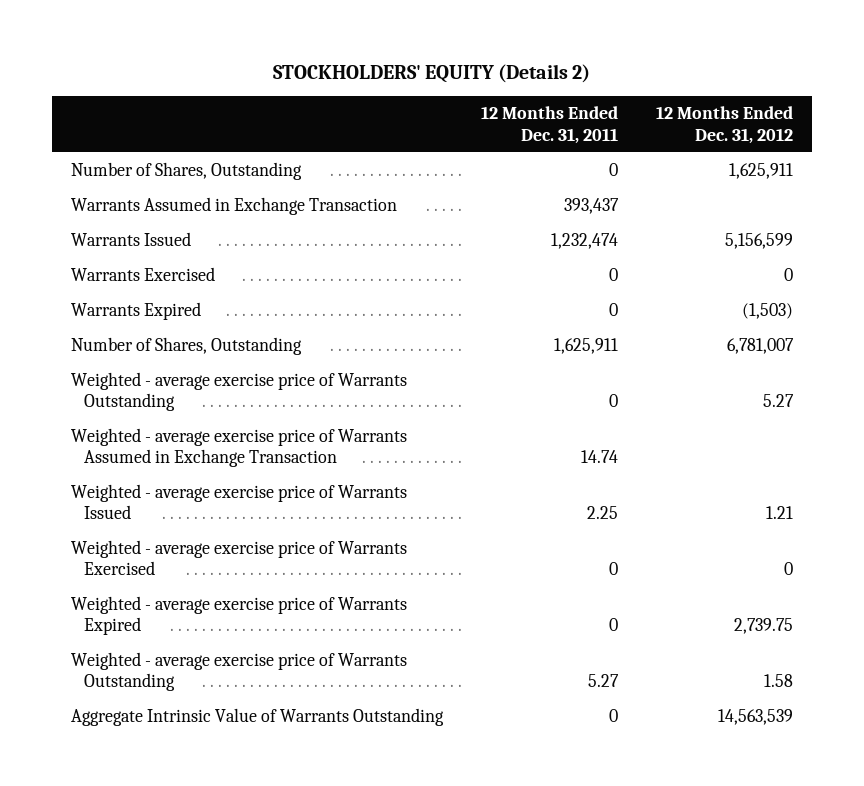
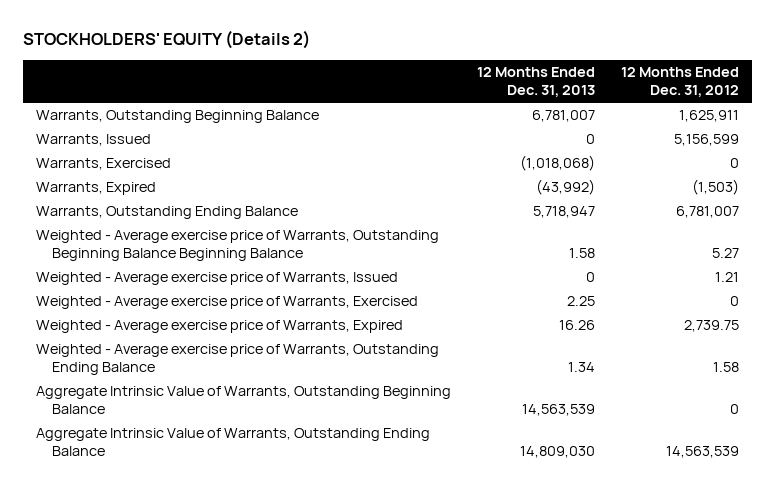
[480,106,618,144] 12 Months Ended Dec. 31, 2011 -> none
none -> [476,67,595,98] 12 Months Ended Dec. 31, 2013
[70,197,397,216] Warrants Assumed in Exchange Transaction -> none
[70,428,407,468] Weighted - average exercise price of Warrants Assumed in Exchange Transaction -> none
[70,162,302,181] Number of Shares, Outstanding -> [36,110,320,124] Warrants, Outstanding Beginning Balance
[70,232,191,247] Warrants Issued -> [36,134,152,147] Warrants, Issued
[70,267,215,282] Warrants Exercised -> [36,158,172,171] Warrants, Exercised
[70,302,201,321] Warrants Expired -> [36,182,157,196] Warrants, Expired
[70,337,302,356] Number of Shares, Outstanding -> [36,206,299,220] Warrants, Outstanding Ending Balance
[70,372,407,412] Weighted - average exercise price of Warrants Outstanding -> [36,230,440,262] Weighted - Average exercise price of Warrants, Outstanding Beginning Balance Beginning Balance
[70,484,407,520] Weighted - average exercise price of Warrants Issued -> [36,272,399,286] Weighted - Average exercise price of Warrants, Issued
[70,540,407,576] Weighted - average exercise price of Warrants Exercised -> [36,296,419,310] Weighted - Average exercise price of Warrants, Exercised
[70,596,407,636] Weighted - average exercise price of Warrants Expired -> [36,320,404,334] Weighted - Average exercise price of Warrants, Expired
[70,652,407,692] Weighted - average exercise price of Warrants Outstanding -> [36,344,440,376] Weighted - Average exercise price of Warrants, Outstanding Ending Balance
[70,708,444,727] Aggregate Intrinsic Value of Warrants Outstanding -> [36,386,452,415] Aggregate Intrinsic Value of Warrants, Outstanding Beginning Balance
[717,709,793,726] 14,563,539 -> [729,404,739,415] 0
none -> [36,428,431,457] Aggregate Intrinsic Value of Warrants, Outstanding Ending Balance

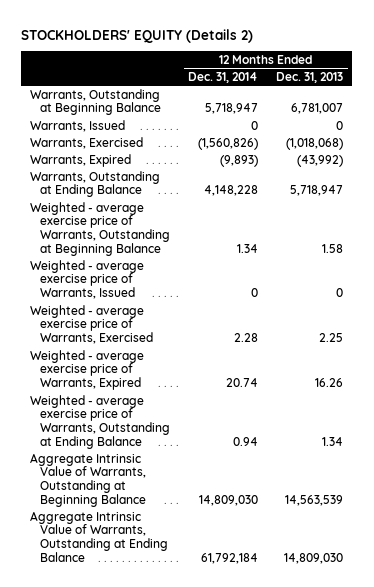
[620,67,739,98] 12 Months Ended Dec. 31, 2012 -> none
none -> [188,71,259,83] Dec. 31, 2014
[36,110,320,124] Warrants, Outstanding Beginning Balance -> [30,88,162,116] Warrants, Outstanding at Beginning Balance
[36,206,299,220] Warrants, Outstanding Ending Balance -> [30,170,161,198] Warrants, Outstanding at Ending Balance
[36,230,440,262] Weighted - Average exercise price of Warrants, Outstanding Beginning Balance Beginning Balance -> [30,201,171,257] Weighted - average exercise price of Warrants, Outstanding at Beginning Balance
[36,272,399,286] Weighted - Average exercise price of Warrants, Issued -> [30,259,145,300] Weighted - average exercise price of Warrants, Issued
[36,296,419,310] Weighted - Average exercise price of Warrants, Exercised -> [30,304,154,345] Weighted - average exercise price of Warrants, Exercised
[36,320,404,334] Weighted - Average exercise price of Warrants, Expired -> [30,349,145,391] Weighted - average exercise price of Warrants, Expired
[36,344,440,376] Weighted - Average exercise price of Warrants, Outstanding Ending Balance -> [30,394,171,450] Weighted - average exercise price of Warrants, Outstanding at Ending Balance
[36,386,452,415] Aggregate Intrinsic Value of Warrants, Outstanding Beginning Balance -> [30,452,147,508] Aggregate Intrinsic Value of Warrants, Outstanding at Beginning Balance
[36,428,431,457] Aggregate Intrinsic Value of Warrants, Outstanding Ending Balance -> [30,510,169,563] Aggregate Intrinsic Value of Warrants, Outstanding at Ending Balance

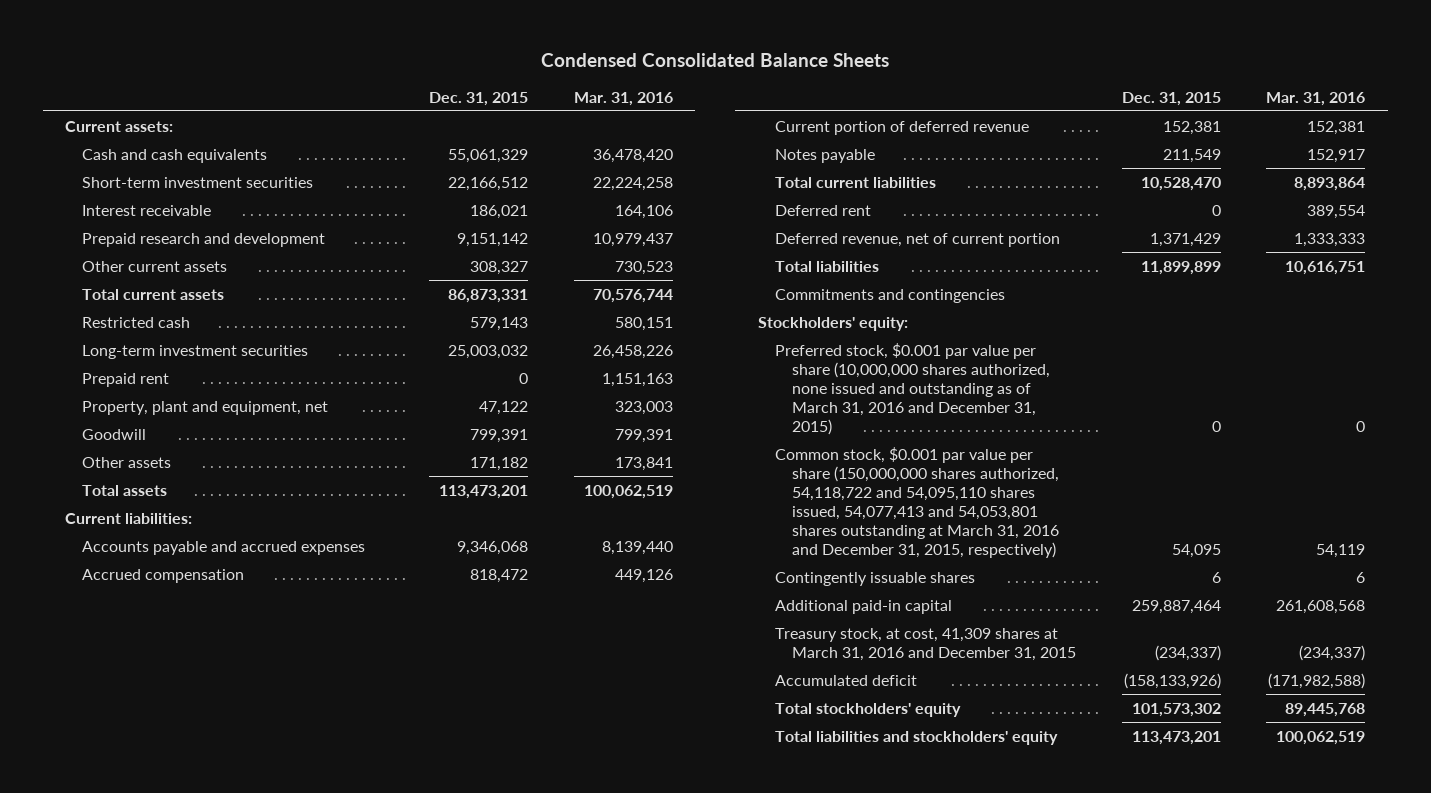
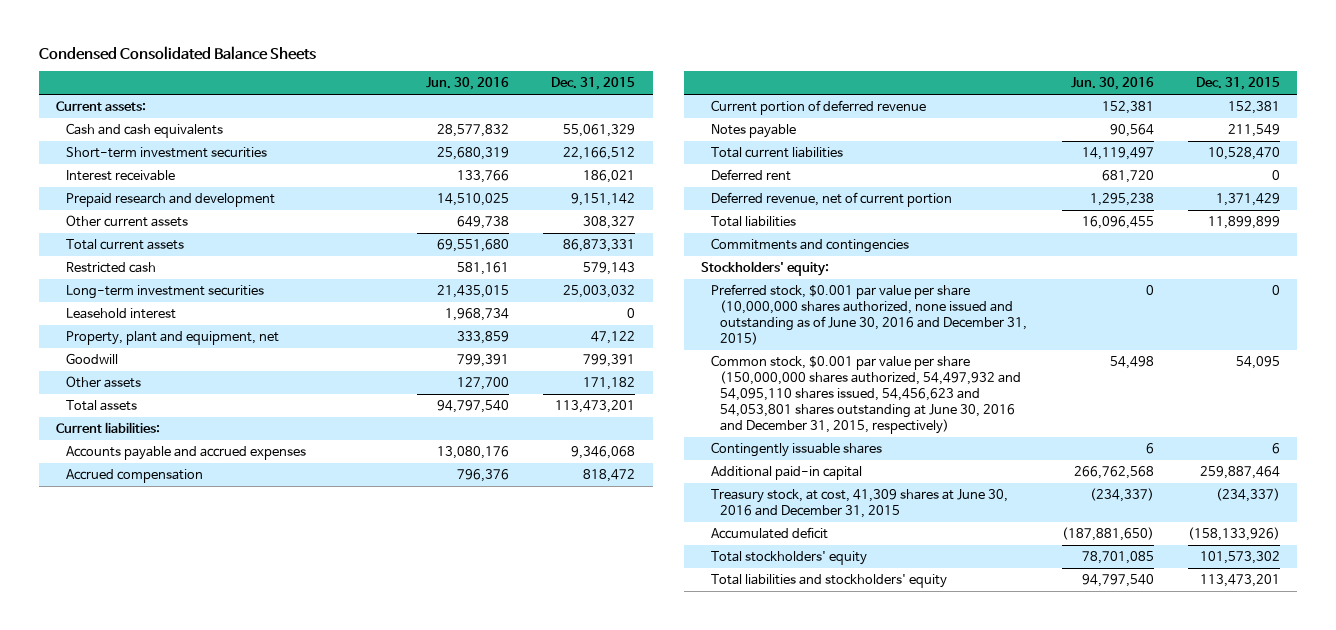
[573,91,673,106] Mar. 31, 2016 -> none
none -> [426,77,510,91] Jun. 30, 2016
[82,372,170,387] Prepaid rent -> none
none -> [66,308,177,320] Leasehold interest
[775,342,1051,435] Preferred stock, $0.001 par value per share (10,000,000 shares authorized, none issued and outstanding as of March 31, 2016 and December 31, 2015) -> [710,284,1028,345] Preferred stock, $0.001 par value per share (10,000,000 shares authorized, none issued and outstanding as of June 30, 2016 and December 31, 2015)
[775,446,1060,558] Common stock, $0.001 par value per share (150,000,000 shares authorized, 54,118,722 and 54,095,110 shares issued, 54,077,413 and 54,053,801 shares outstanding at March 31, 2016 and December 31, 2015, respectively) -> [710,355,1022,434] Common stock, $0.001 par value per share (150,000,000 shares authorized, 54,497,932 and 54,095,110 shares issued, 54,456,623 and 54,053,801 shares outstanding at June 30, 2016 and December 31, 2015, respectively)
[775,627,1077,661] Treasury stock, at cost, 41,309 shares at March 31, 2016 and December 31, 2015 -> [710,489,1008,518] Treasury stock, at cost, 41,309 shares at June 30, 2016 and December 31, 2015

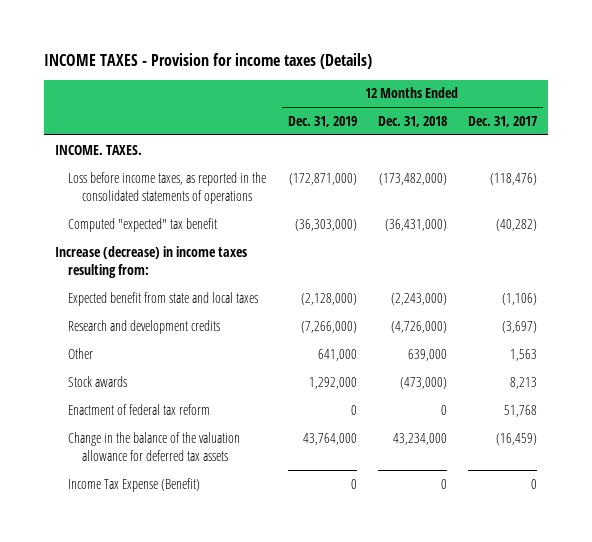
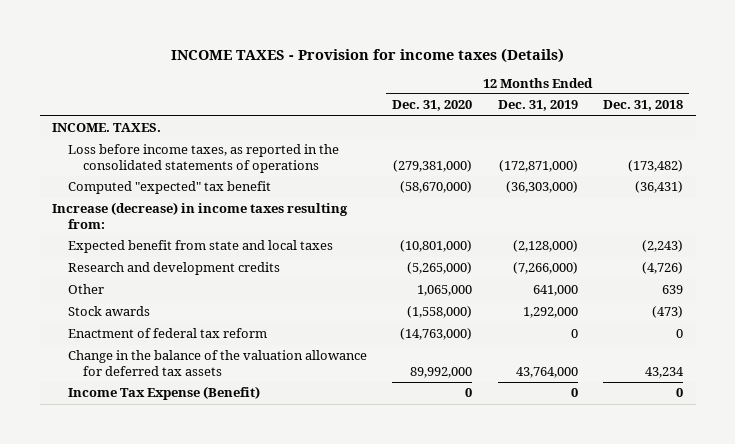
[468,115,538,127] Dec. 31, 2017 -> none
none -> [392,100,473,112] Dec. 31, 2020
[378,172,447,185] (173,482,000) -> [628,159,684,172] (173,482)
[384,218,447,231] (36,431,000) -> [635,181,684,194] (36,431)
[390,292,447,305] (2,243,000) -> [642,240,684,253] (2,243)
[390,320,447,333] (4,726,000) -> [642,262,684,275] (4,726)
[407,348,447,361] 639,000 -> [662,285,684,295] 639
[399,376,447,389] (473,000) -> [652,306,684,319] (473)
[392,432,447,445] 43,234,000 -> [645,366,685,378] 43,234

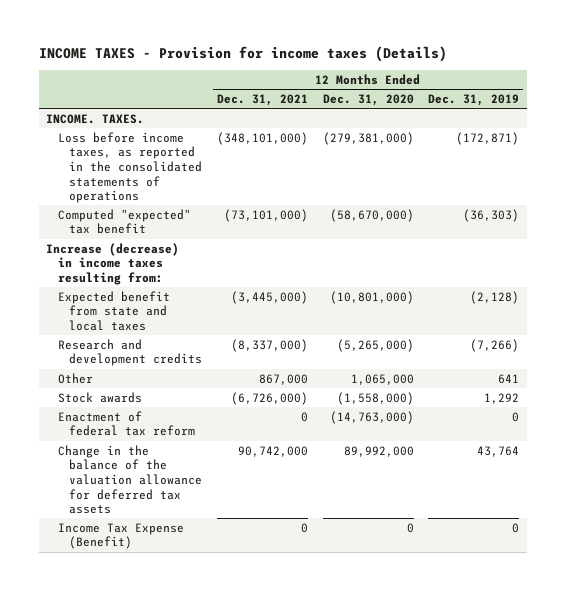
[603,100,684,112] Dec. 31, 2018 -> none
none -> [216,94,308,107] Dec. 31, 2021
[498,159,578,172] (172,871,000) -> [456,131,520,145] (172,871)
[505,181,578,194] (36,303,000) -> [463,208,520,222] (36,303)
[512,240,578,253] (2,128,000) -> [470,290,520,304] (2,128)
[512,262,578,275] (7,266,000) -> [470,338,520,352] (7,266)
[532,285,578,297] 641,000 -> [498,373,520,384] 641
[522,307,578,319] 1,292,000 -> [484,392,520,404] 1,292
[515,366,578,378] 43,764,000 -> [477,445,520,457] 43,764

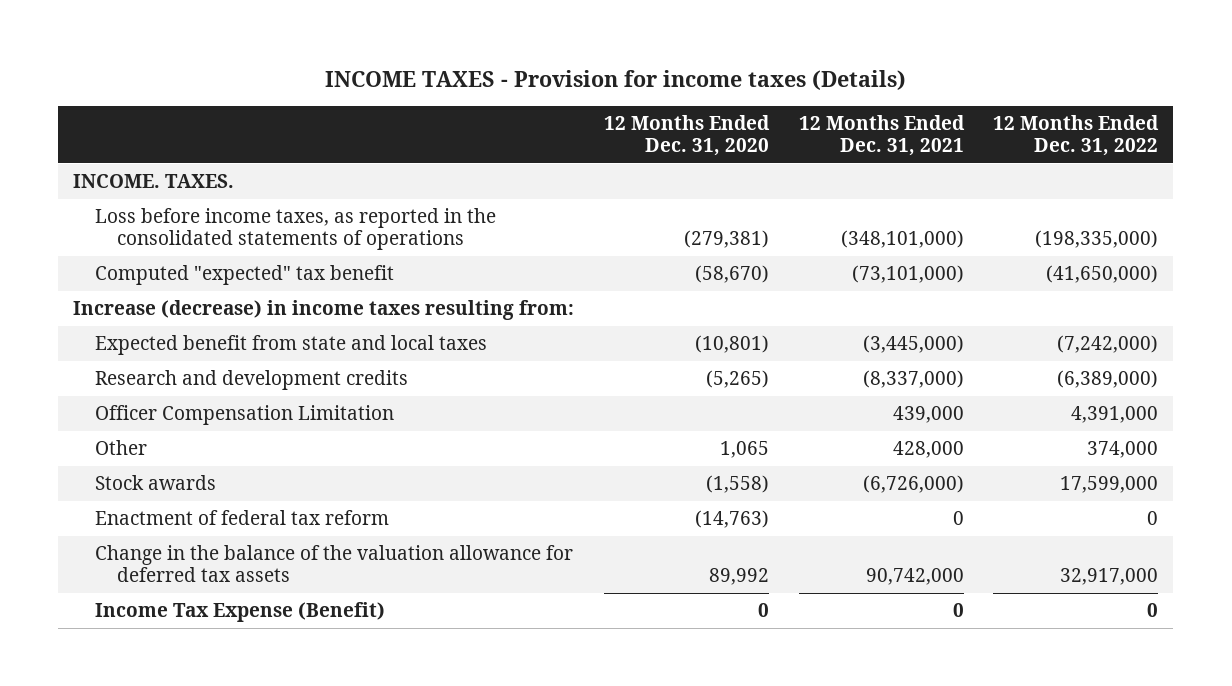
[428,94,520,107] Dec. 31, 2019 -> none
none -> [993,115,1160,157] 12 Months Ended Dec. 31, 2022
[322,131,414,145] (279,381,000) -> [683,230,769,249] (279,381)
[329,208,414,222] (58,670,000) -> [694,265,769,284] (58,670)
[329,290,414,304] (10,801,000) -> [694,335,769,354] (10,801)
[336,338,414,352] (5,265,000) -> [705,370,769,389] (5,265)
none -> [95,405,395,426] Officer Compensation Limitation
[258,373,308,385] 867,000 -> [892,441,964,459] 428,000
[350,373,414,385] 1,065,000 -> [719,441,769,459] 1,065
[336,391,414,405] (1,558,000) -> [705,475,769,494] (1,558)
[329,410,414,424] (14,763,000) -> [694,510,769,529] (14,763)
[343,445,414,457] 89,992,000 -> [708,568,769,586] 89,992

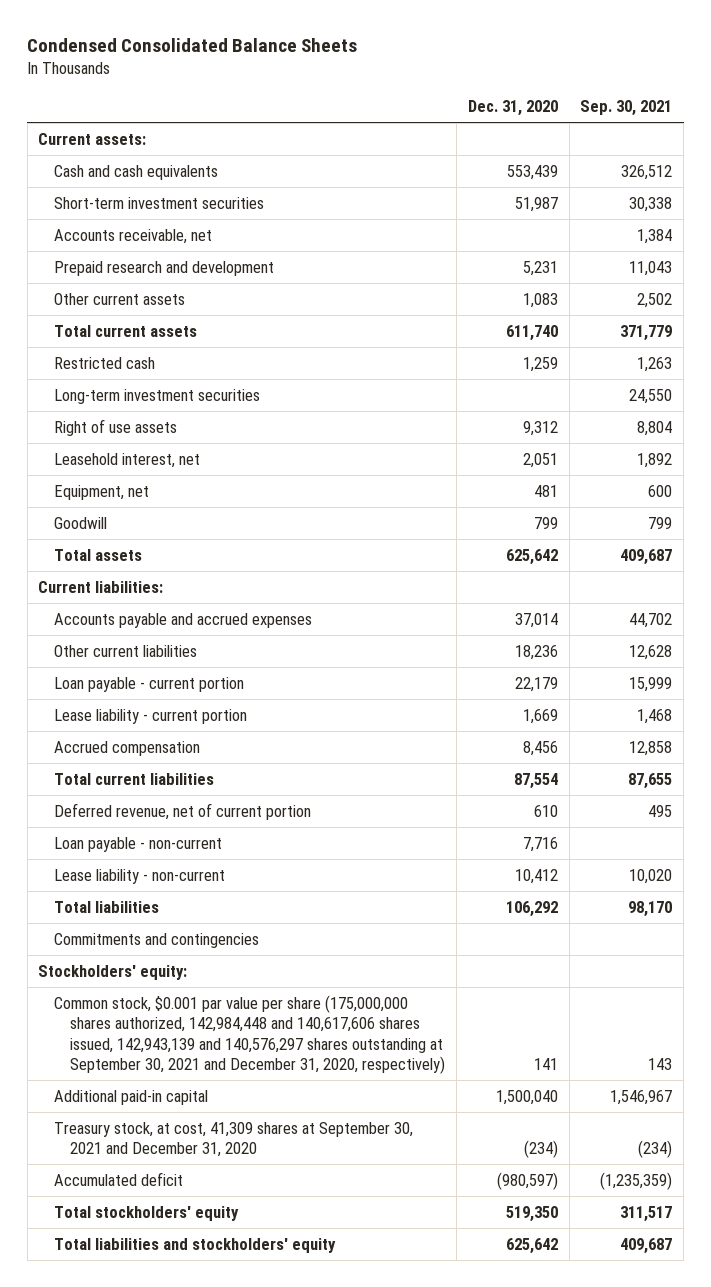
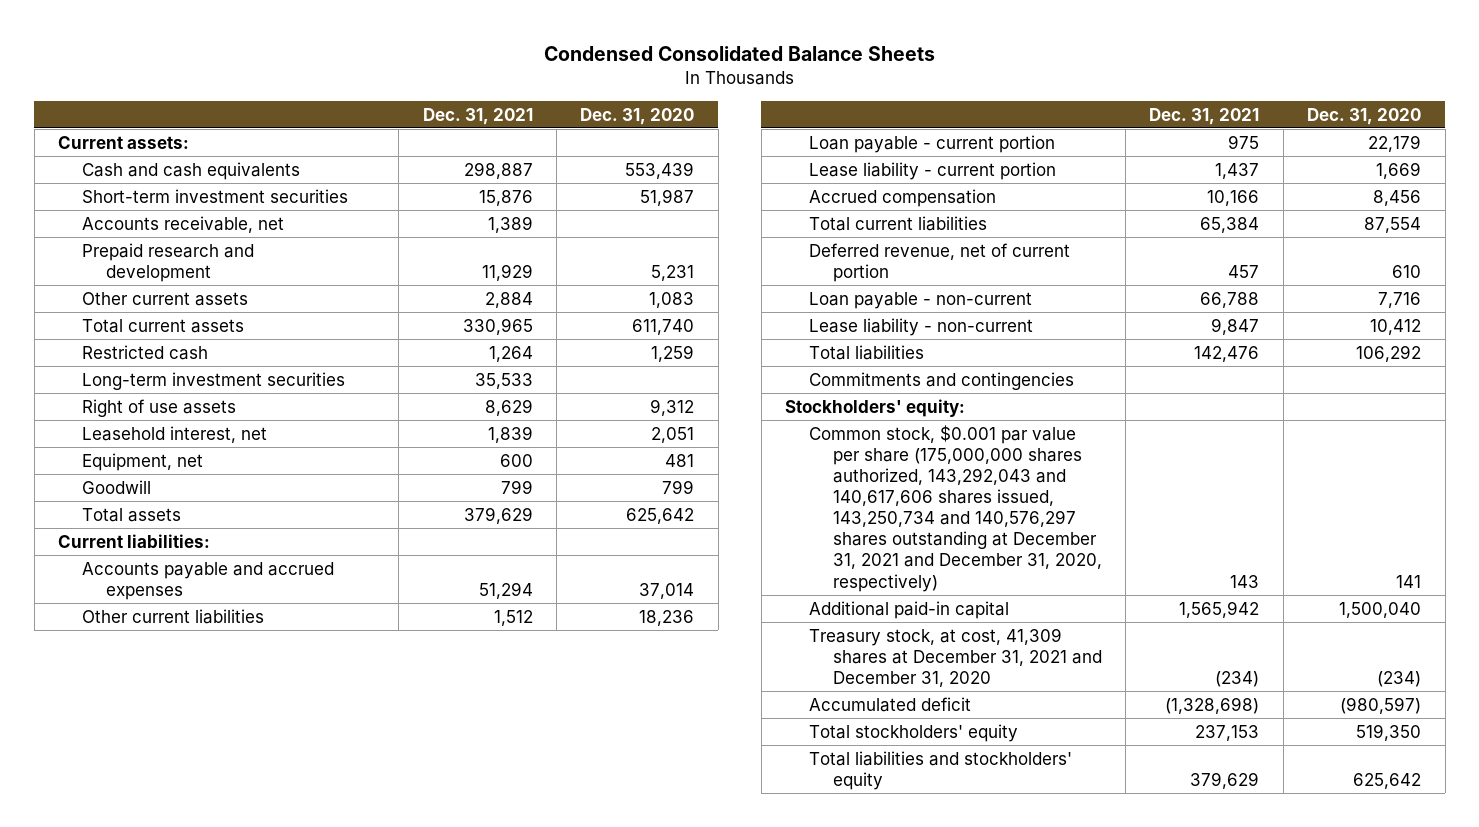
[580,100,673,117] Sep. 30, 2021 -> none
none -> [422,107,533,125] Dec. 31, 2021
[54,994,446,1075] Common stock, $0.001 par value per share (175,000,000 shares authorized, 142,984,448 and 140,617,606 shares issued, 142,943,139 and 140,576,297 shares outstanding at September 30, 2021 and December 31, 2020, respectively) -> [808,424,1102,592] Common stock, $0.001 par value per share (175,000,000 shares authorized, 143,292,043 and 140,617,606 shares issued, 143,250,734 and 140,576,297 shares outstanding at December 31, 2021 and December 31, 2020, respectively)
[54,1121,414,1158] Treasury stock, at cost, 41,309 shares at September 30, 2021 and December 31, 2020 -> [808,627,1102,687] Treasury stock, at cost, 41,309 shares at December 31, 2021 and December 31, 2020

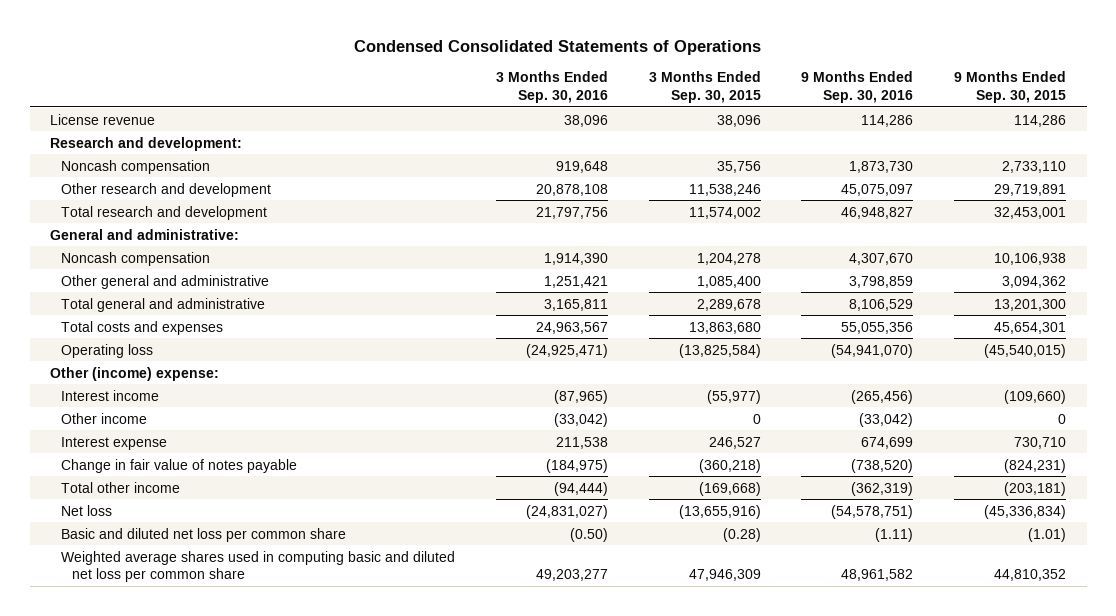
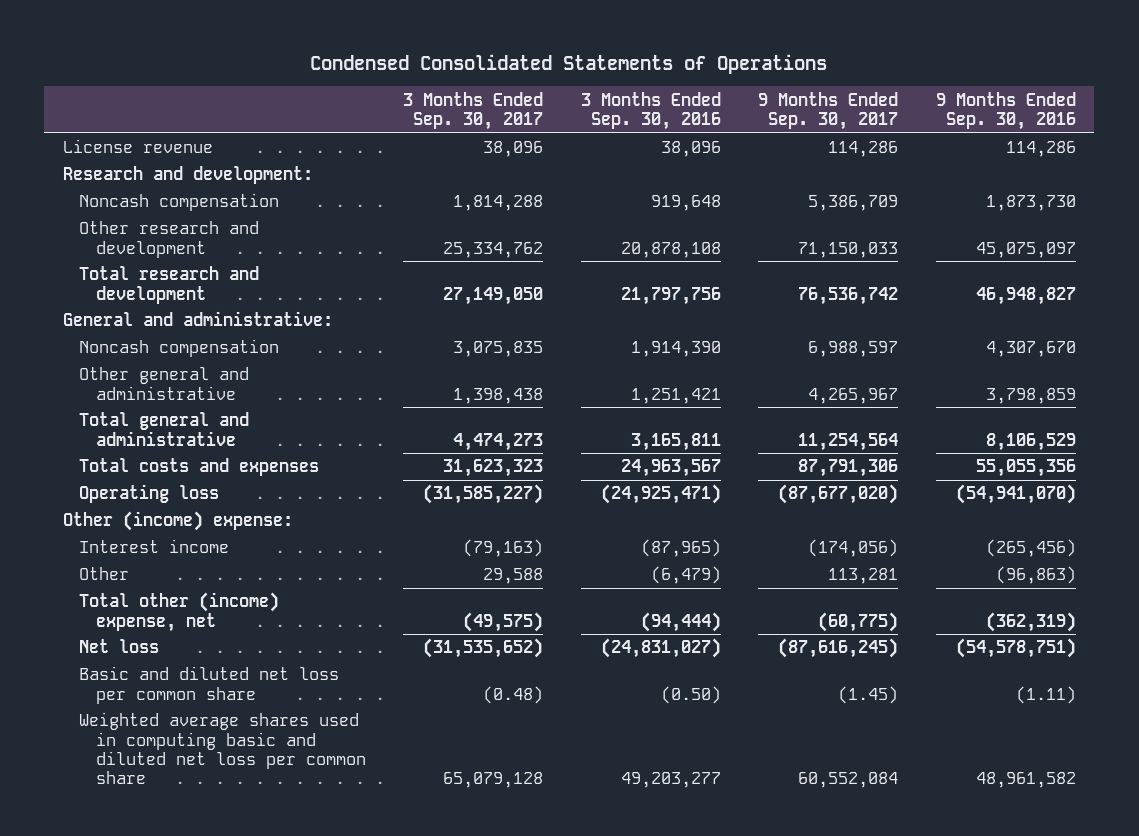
[648,71,761,104] 3 Months Ended Sep. 30, 2015 -> none
[954,71,1067,104] 9 Months Ended Sep. 30, 2015 -> none
none -> [403,91,544,130] 3 Months Ended Sep. 30, 2017
none -> [758,91,899,130] 9 Months Ended Sep. 30, 2017
[60,436,167,450] Interest expense -> none
[60,458,297,473] Change in fair value of notes payable -> none
[60,412,147,424] Other income -> [79,567,130,581] Other
[553,412,608,427] (33,042) -> [650,566,721,585] (6,479)
[859,412,914,427] (33,042) -> [995,566,1076,585] (96,863)
[60,481,180,493] Total other income -> [79,592,280,632] Total other (income) expense, net

